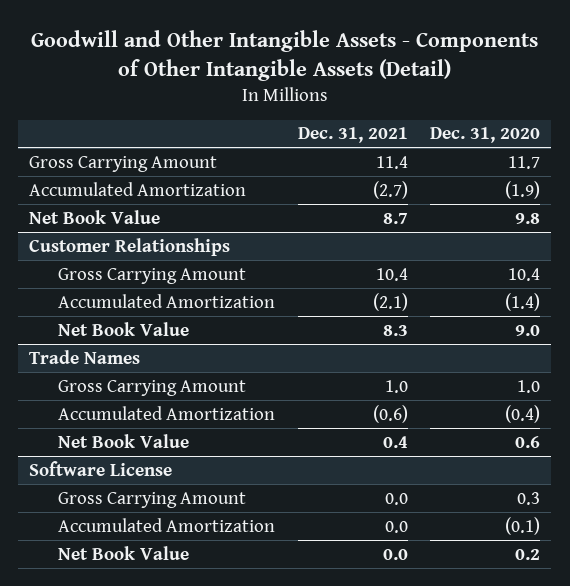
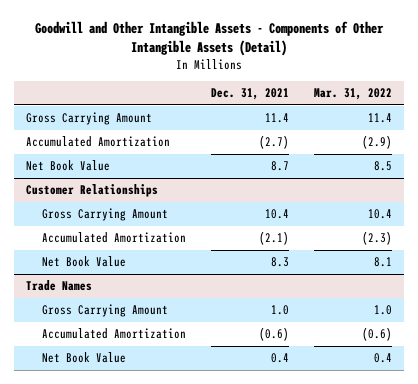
[430,127,541,144] Dec. 31, 2020 -> none
none -> [313,88,392,101] Mar. 31, 2022
[29,460,173,476] Software License -> none
[58,491,247,508] Gross Carrying Amount -> none
[58,517,276,532] Accumulated Amortization -> none
[58,545,190,560] Net Book Value -> none

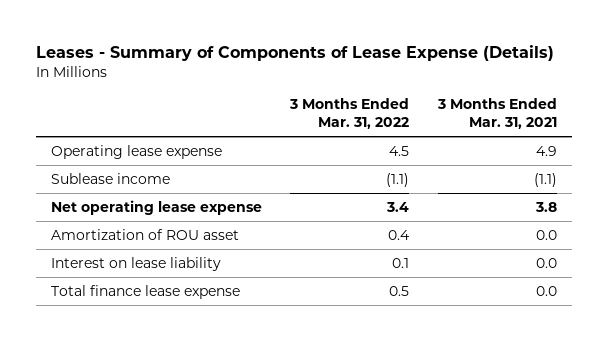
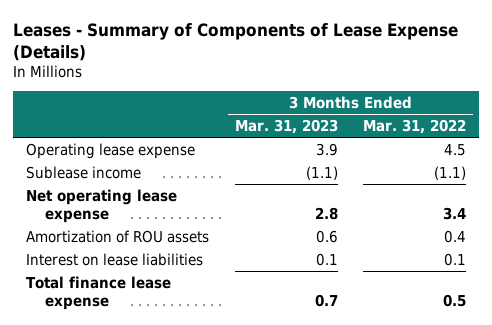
[437,98,558,130] 3 Months Ended Mar. 31, 2021 -> none
none -> [234,119,338,135] Mar. 31, 2023
[50,228,239,240] Amortization of ROU asset -> [26,229,210,243] Amortization of ROU assets
[50,256,221,271] Interest on lease liability -> [26,252,204,266] Interest on lease liabilities

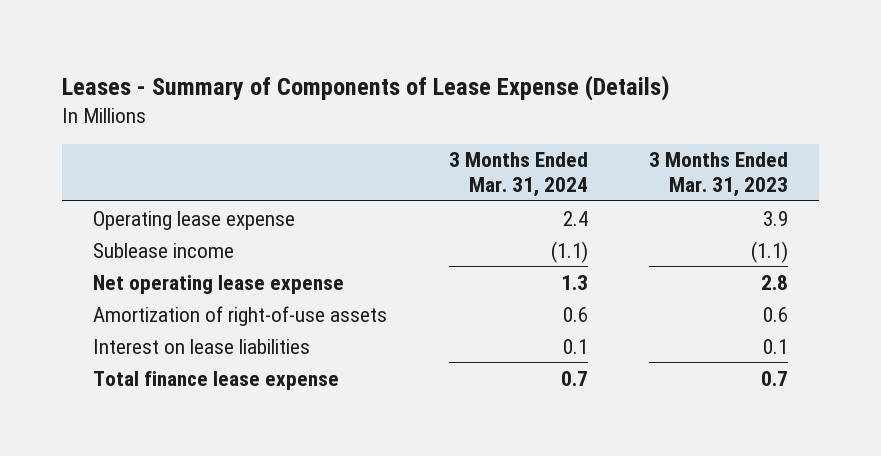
[363,119,467,135] Mar. 31, 2022 -> none
none -> [448,152,588,197] 3 Months Ended Mar. 31, 2024
[26,229,210,243] Amortization of ROU assets -> [93,305,388,326] Amortization of right-of-use assets

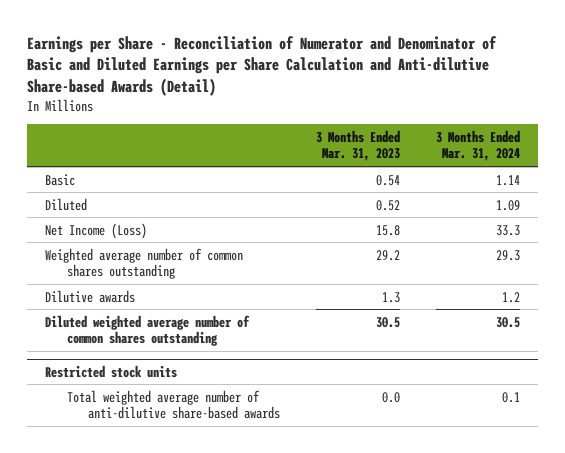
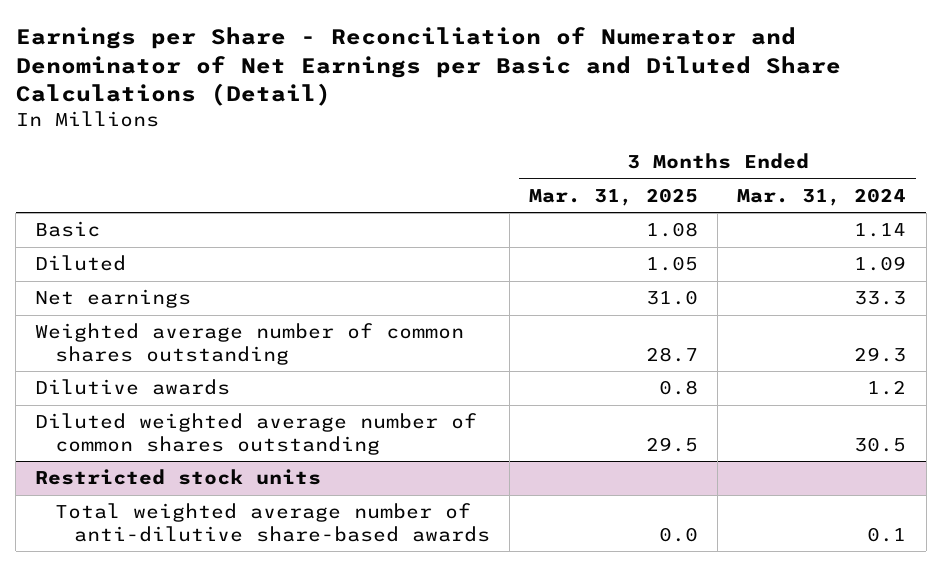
[27,35,498,96] Earnings per Share - Reconciliation of Numerator and Denominator of Basic and Diluted Earnings per Share Calculation and Anti-dilutive Share-based Awards (Detail) -> [15,27,841,107] Earnings per Share - Reconciliation of Numerator and Denominator of Net Earnings per Basic and Diluted Share Calculations (Detail)
[315,129,400,162] 3 Months Ended Mar. 31, 2023 -> none
none -> [529,187,699,206] Mar. 31, 2025
[45,222,148,239] Net Income (Loss) -> [35,289,192,309] Net earnings

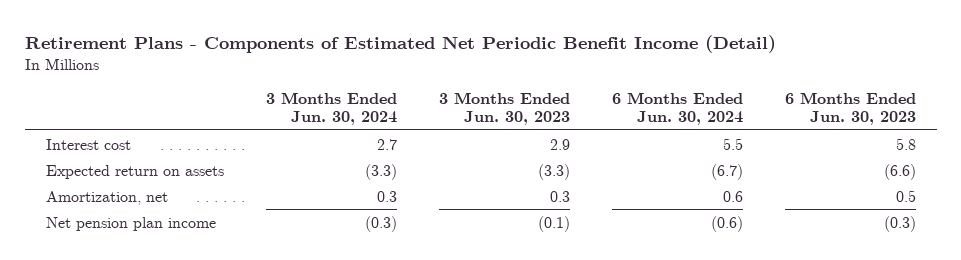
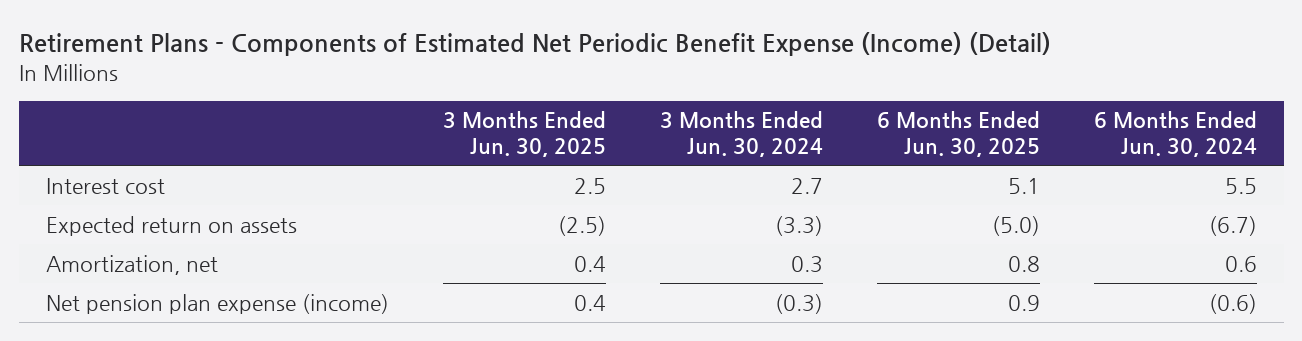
[24,34,776,53] Retirement Plans - Components of Estimated Net Periodic Benefit Income (Detail) -> [18,32,1051,57] Retirement Plans - Components of Estimated Net Periodic Benefit Expense (Income) (Detail)
[438,91,570,125] 3 Months Ended Jun. 30, 2023 -> none
[784,91,916,125] 6 Months Ended Jun. 30, 2023 -> none
none -> [442,111,606,158] 3 Months Ended Jun. 30, 2025
none -> [876,111,1040,158] 6 Months Ended Jun. 30, 2025
[45,216,216,231] Net pension plan income -> [45,293,389,314] Net pension plan expense (income)

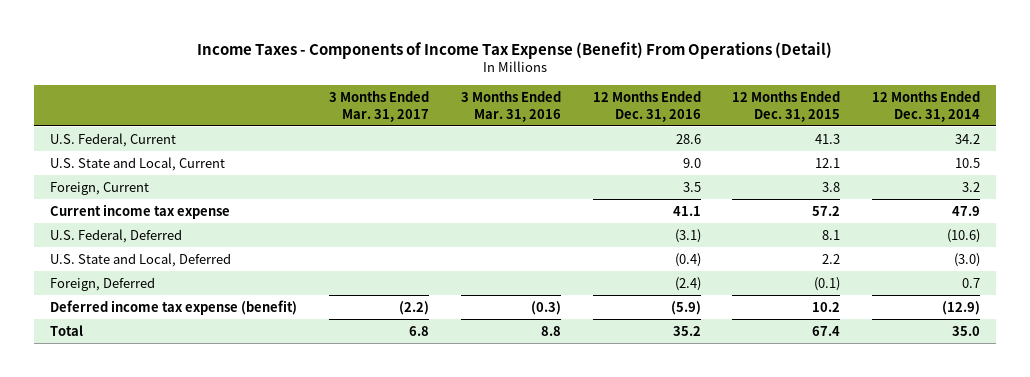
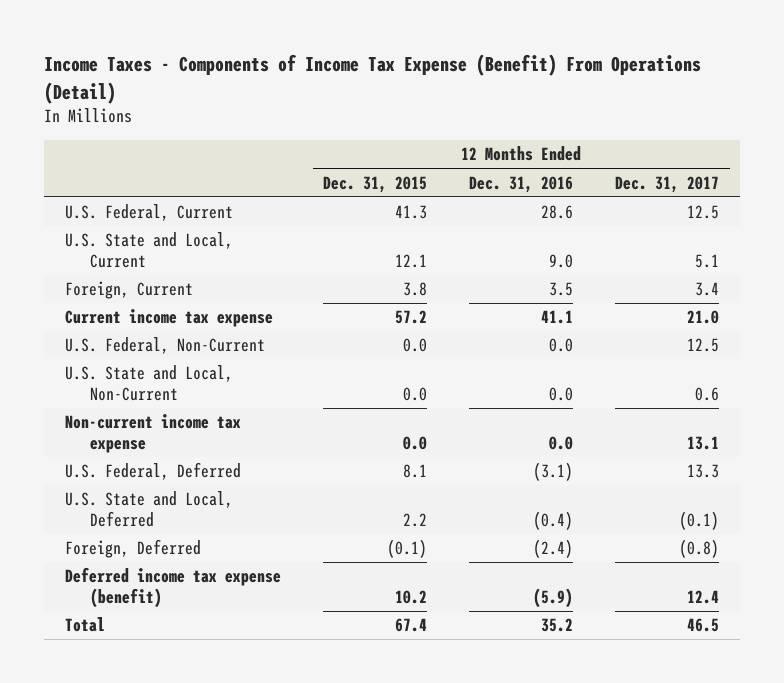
[328,90,429,122] 3 Months Ended Mar. 31, 2017 -> none
[460,90,561,122] 3 Months Ended Mar. 31, 2016 -> none
[872,90,981,122] 12 Months Ended Dec. 31, 2014 -> none
none -> [615,175,720,193] Dec. 31, 2017
none -> [65,337,266,355] U.S. Federal, Non-Current
none -> [65,365,234,402] U.S. State and Local, Non-Current
none -> [65,414,242,454] Non-current income tax expense

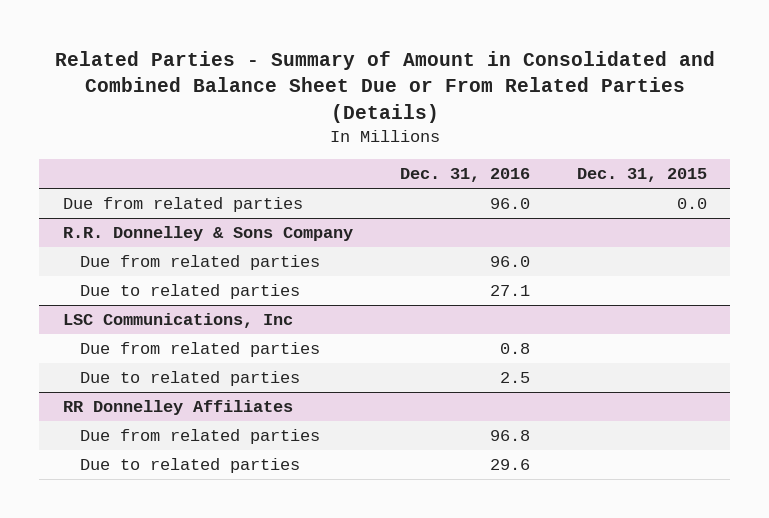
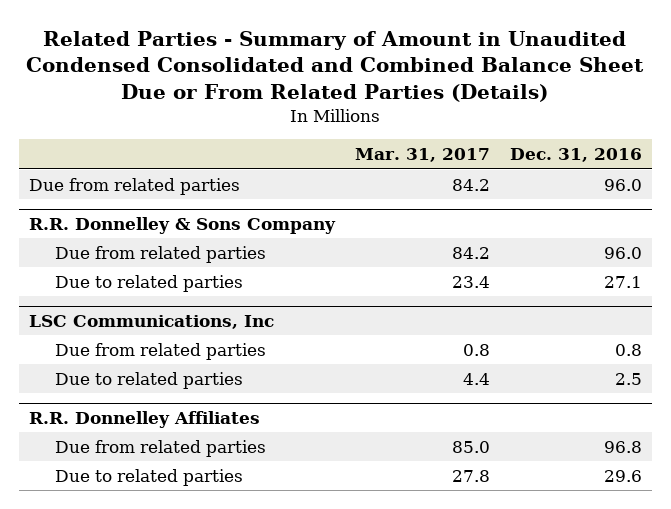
[54,50,715,123] Related Parties - Summary of Amount in Consolidated and Combined Balance Sheet Due or From Related Parties (Details) -> [26,30,645,102] Related Parties - Summary of Amount in Unaudited Condensed Consolidated and Combined Balance Sheet Due or From Related Parties (Details)
[576,167,707,182] Dec. 31, 2015 -> none
none -> [354,148,490,163] Mar. 31, 2017
[62,400,293,416] RR Donnelley Affiliates -> [28,411,260,429] R.R. Donnelley Affiliates

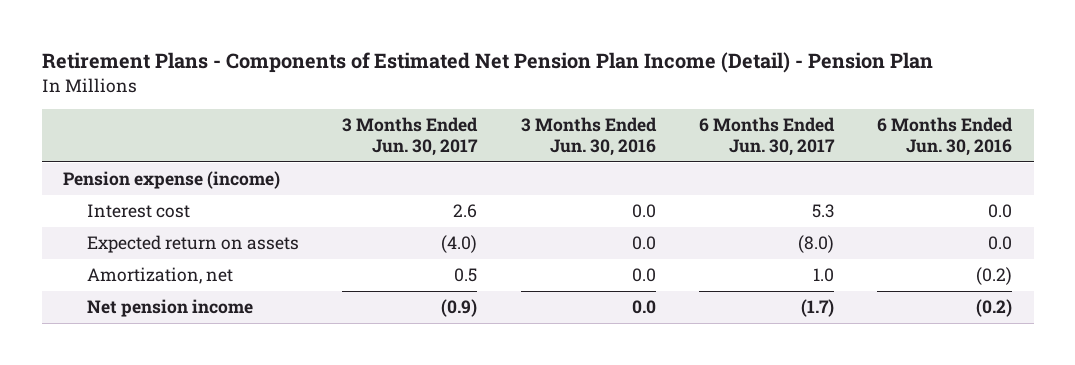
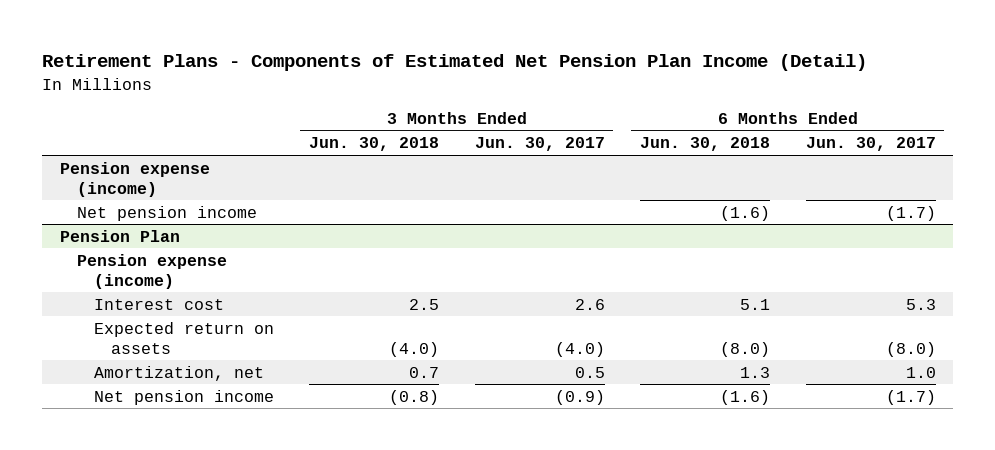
[41,52,933,74] Retirement Plans - Components of Estimated Net Pension Plan Income (Detail) - Pension Plan -> [41,54,867,72] Retirement Plans - Components of Estimated Net Pension Plan Income (Detail)
[520,117,657,157] 3 Months Ended Jun. 30, 2016 -> none
[877,117,1014,157] 6 Months Ended Jun. 30, 2016 -> none
none -> [309,137,440,152] Jun. 30, 2018
none -> [640,137,771,152] Jun. 30, 2018
none -> [76,205,257,221] Net pension income
none -> [59,229,180,242] Pension Plan
none -> [76,253,227,289] Pension expense (income)

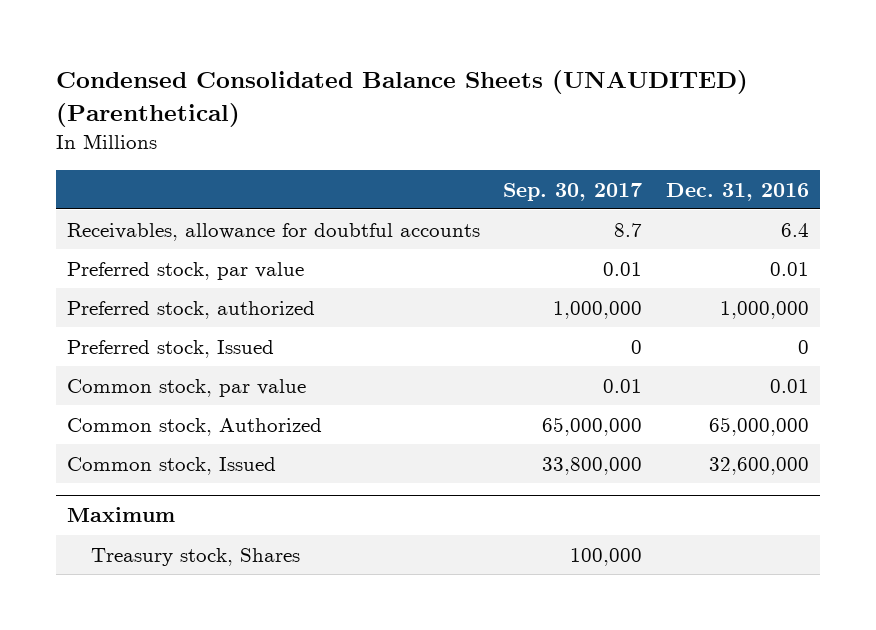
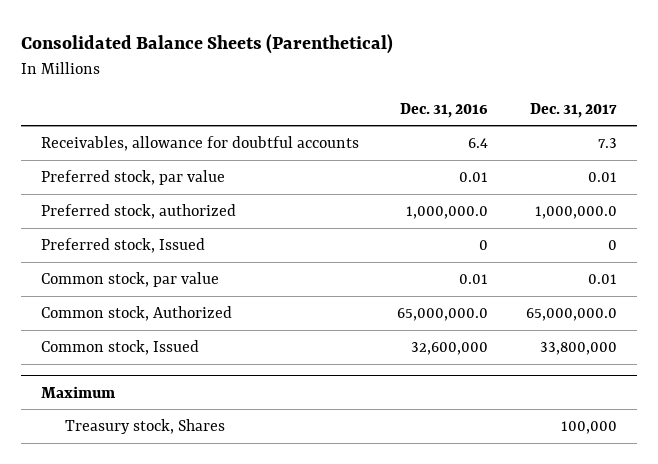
[55,70,748,127] Condensed Consolidated Balance Sheets (UNAUDITED) (Parenthetical) -> [21,34,394,55] Consolidated Balance Sheets (Parenthetical)
[503,182,643,201] Sep. 30, 2017 -> none
none -> [530,102,618,118] Dec. 31, 2017
[719,300,809,319] 1,000,000 -> [406,205,489,219] 1,000,000.0
[708,416,809,436] 65,000,000 -> [397,307,489,321] 65,000,000.0

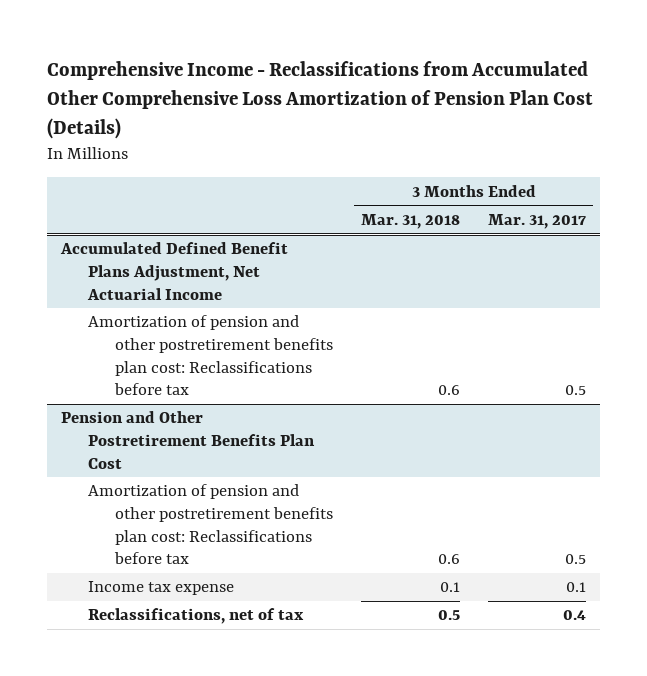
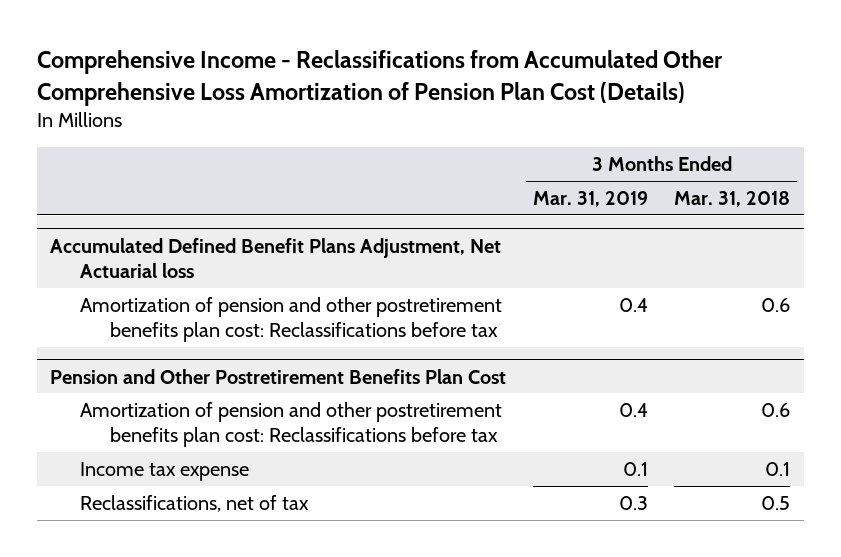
[488,213,587,229] Mar. 31, 2017 -> none
none -> [532,191,648,208] Mar. 31, 2019
[59,242,288,300] Accumulated Defined Benefit Plans Adjustment, Net Actuarial Income -> [50,237,502,278] Accumulated Defined Benefit Plans Adjustment, Net Actuarial loss

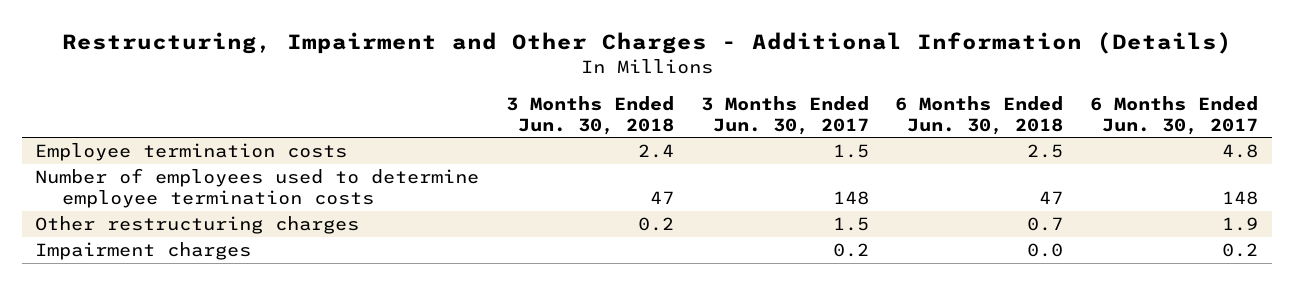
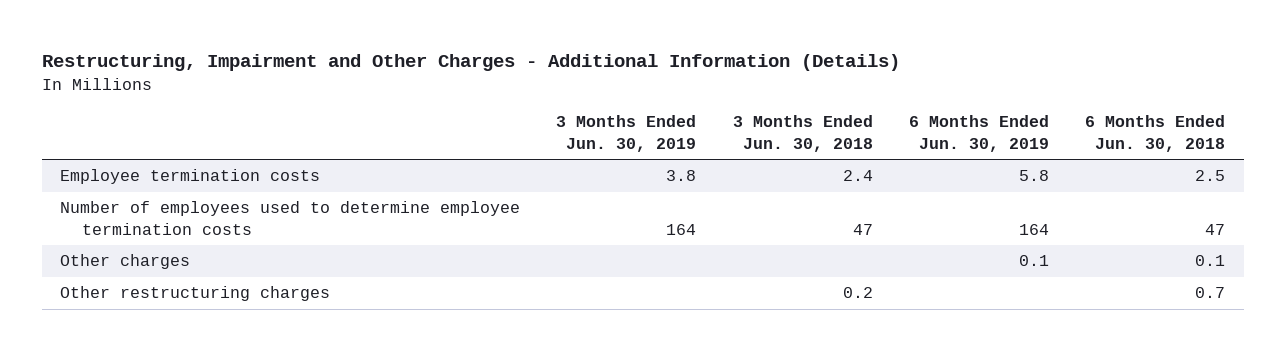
[700,95,869,135] 3 Months Ended Jun. 30, 2017 -> none
[1090,95,1259,135] 6 Months Ended Jun. 30, 2017 -> none
none -> [556,115,697,152] 3 Months Ended Jun. 30, 2019
none -> [909,115,1050,152] 6 Months Ended Jun. 30, 2019
none -> [60,254,191,270] Other charges
[35,242,252,261] Impairment charges -> none

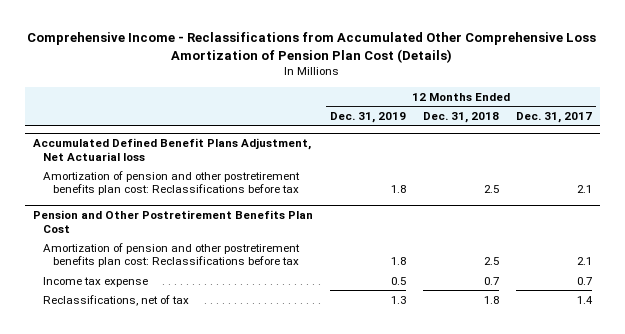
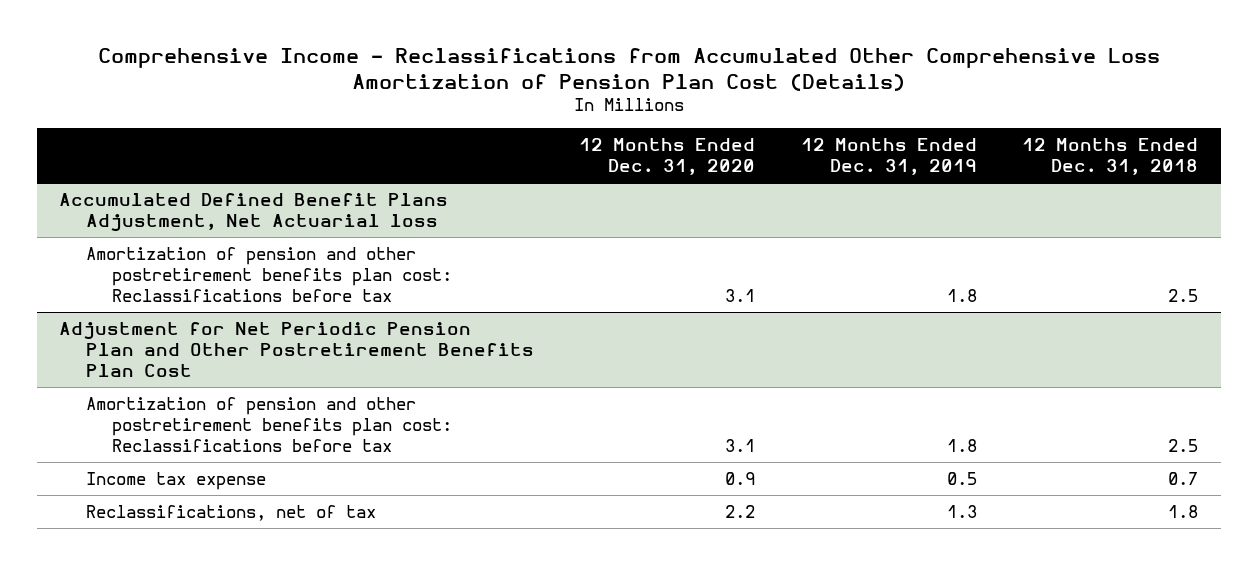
[515,112,592,124] Dec. 31, 2017 -> none
none -> [579,138,756,175] 12 Months Ended Dec. 31, 2020
[32,210,313,233] Pension and Other Postretirement Benefits Plan Cost -> [59,321,534,377] Adjustment for Net Periodic Pension Plan and Other Postretirement Benefits Plan Cost

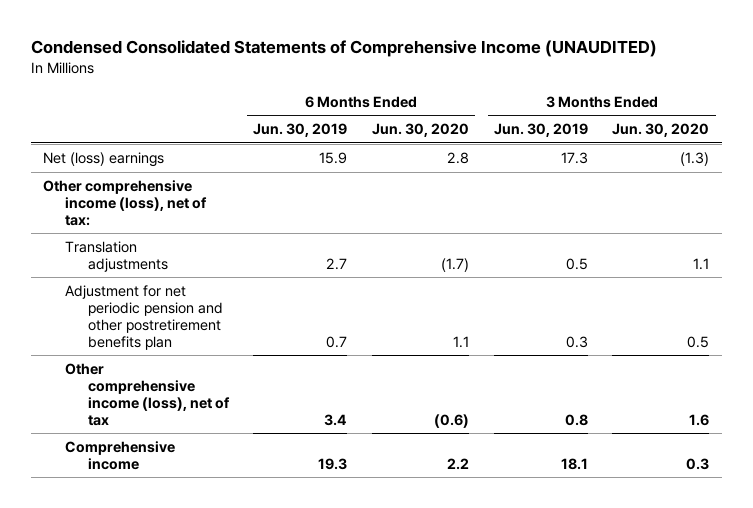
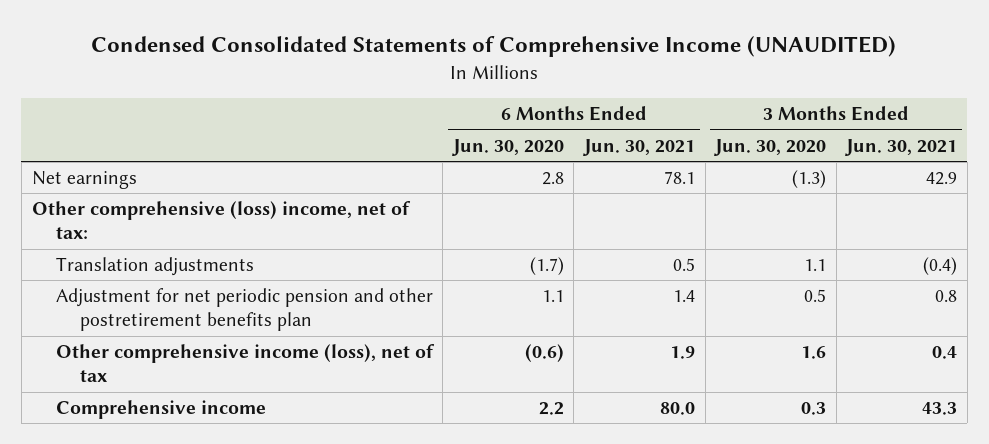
[253,123,348,138] Jun. 30, 2019 -> none
[493,123,588,138] Jun. 30, 2019 -> none
none -> [582,138,695,156] Jun. 30, 2021
none -> [845,138,958,156] Jun. 30, 2021
[43,151,165,167] Net (loss) earnings -> [31,171,137,190] Net earnings
[43,179,208,226] Other comprehensive income (loss), net of tax: -> [31,201,411,240] Other comprehensive (loss) income, net of tax:

